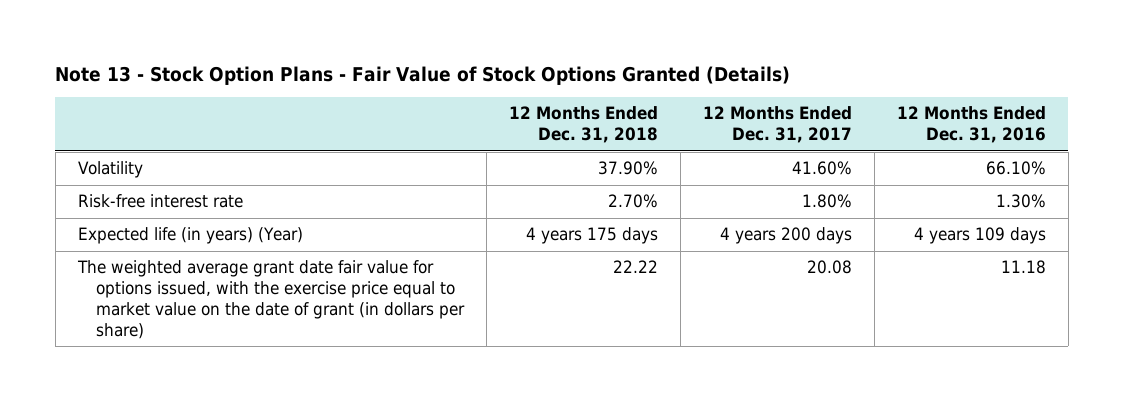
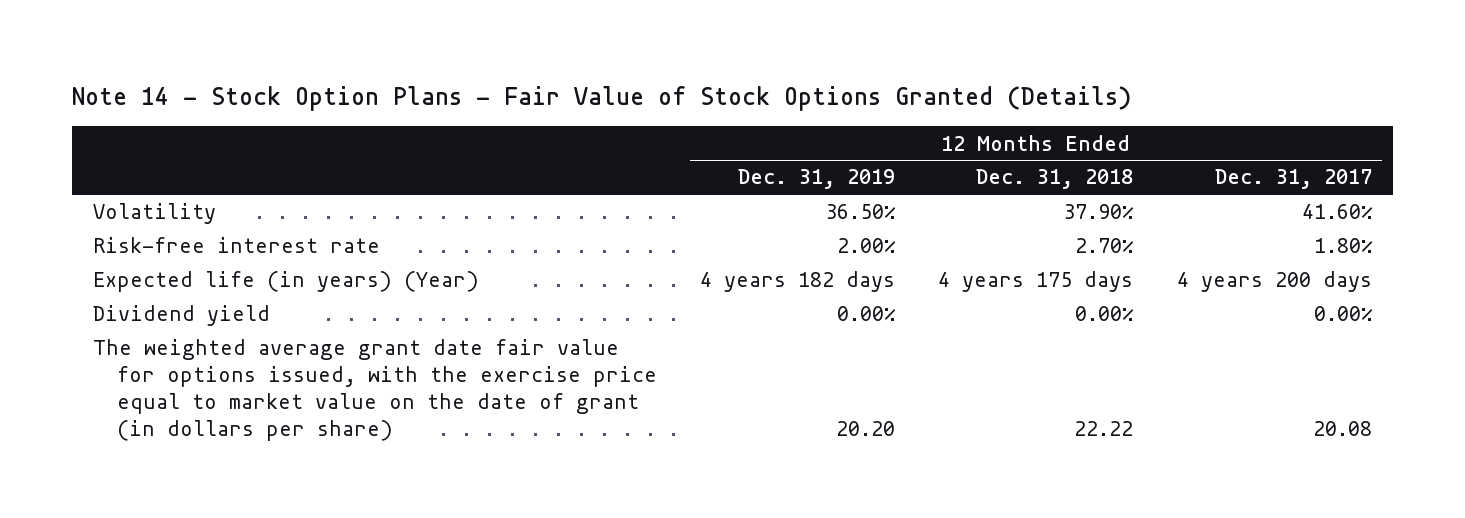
[55,65,791,85] Note 13 - Stock Option Plans - Fair Value of Stock Options Granted (Details) -> [71,85,1131,111] Note 14 - Stock Option Plans - Fair Value of Stock Options Granted (Details)
[896,106,1046,144] 12 Months Ended Dec. 31, 2016 -> none
none -> [738,169,896,190] Dec. 31, 2019
none -> [93,305,271,327] Dividend yield

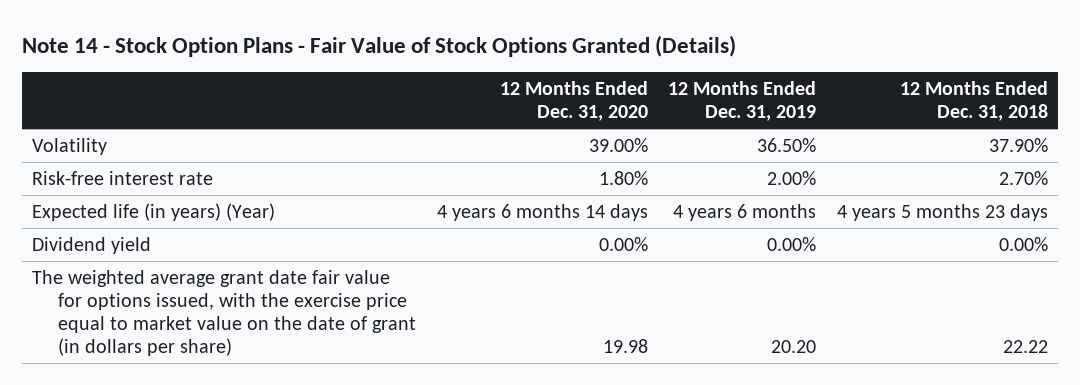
[1214,169,1372,190] Dec. 31, 2017 -> none
none -> [499,81,648,122] 12 Months Ended Dec. 31, 2020
[700,271,896,293] 4 years 182 days -> [673,203,817,221] 4 years 6 months
[938,271,1134,293] 4 years 175 days -> [837,203,1049,221] 4 years 5 months 23 days

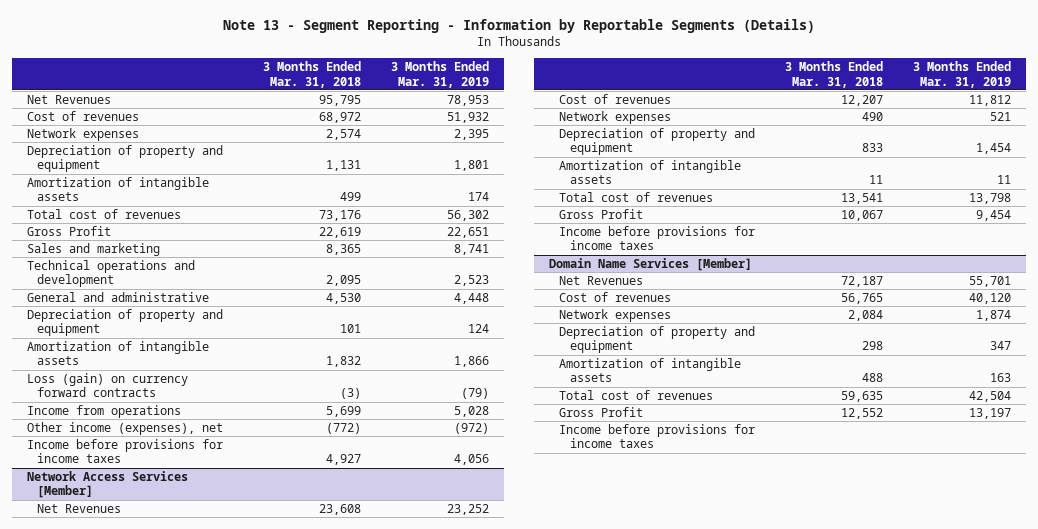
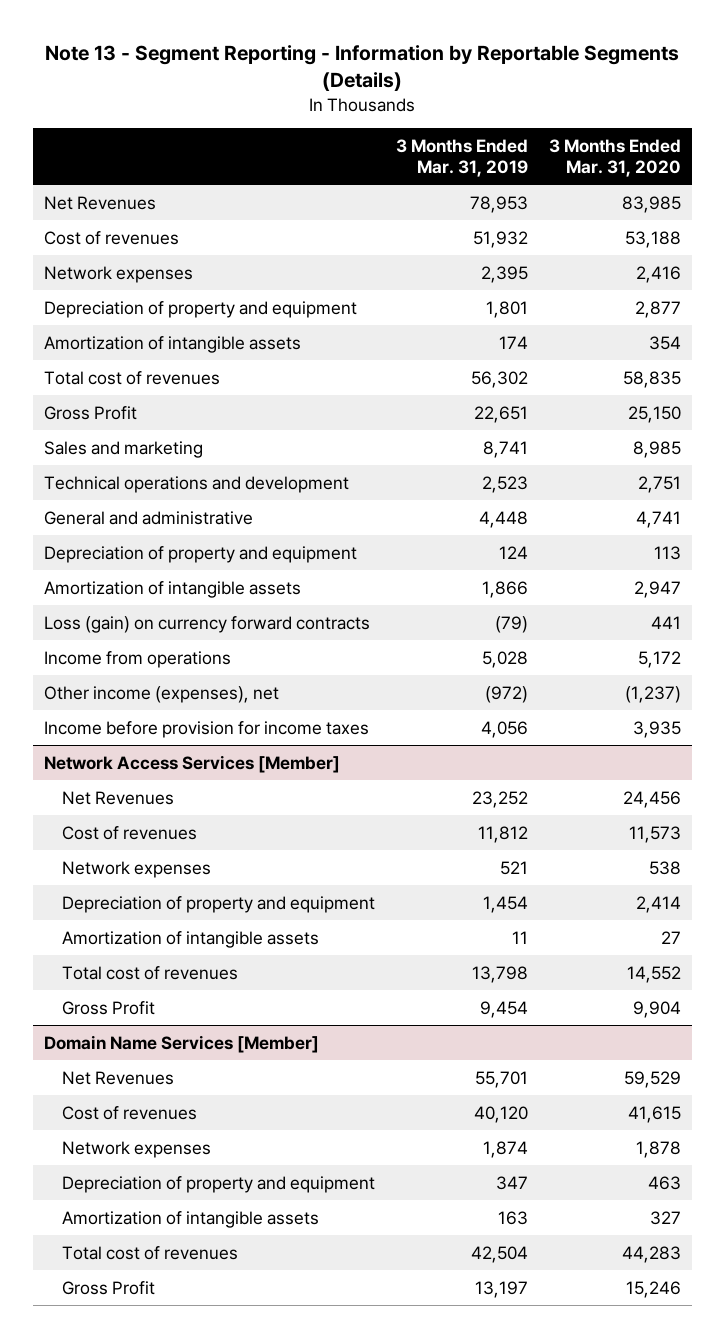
[263,61,362,88] 3 Months Ended Mar. 31, 2018 -> none
none -> [549,138,682,178] 3 Months Ended Mar. 31, 2020
[26,439,223,464] Income before provisions for income taxes -> [43,720,369,738] Income before provision for income taxes
[559,226,756,251] Income before provisions for income taxes -> none
[559,424,756,449] Income before provisions for income taxes -> none

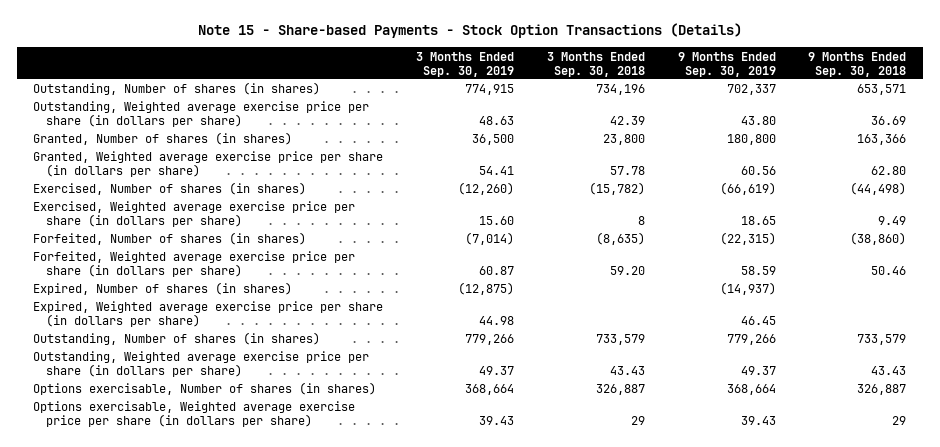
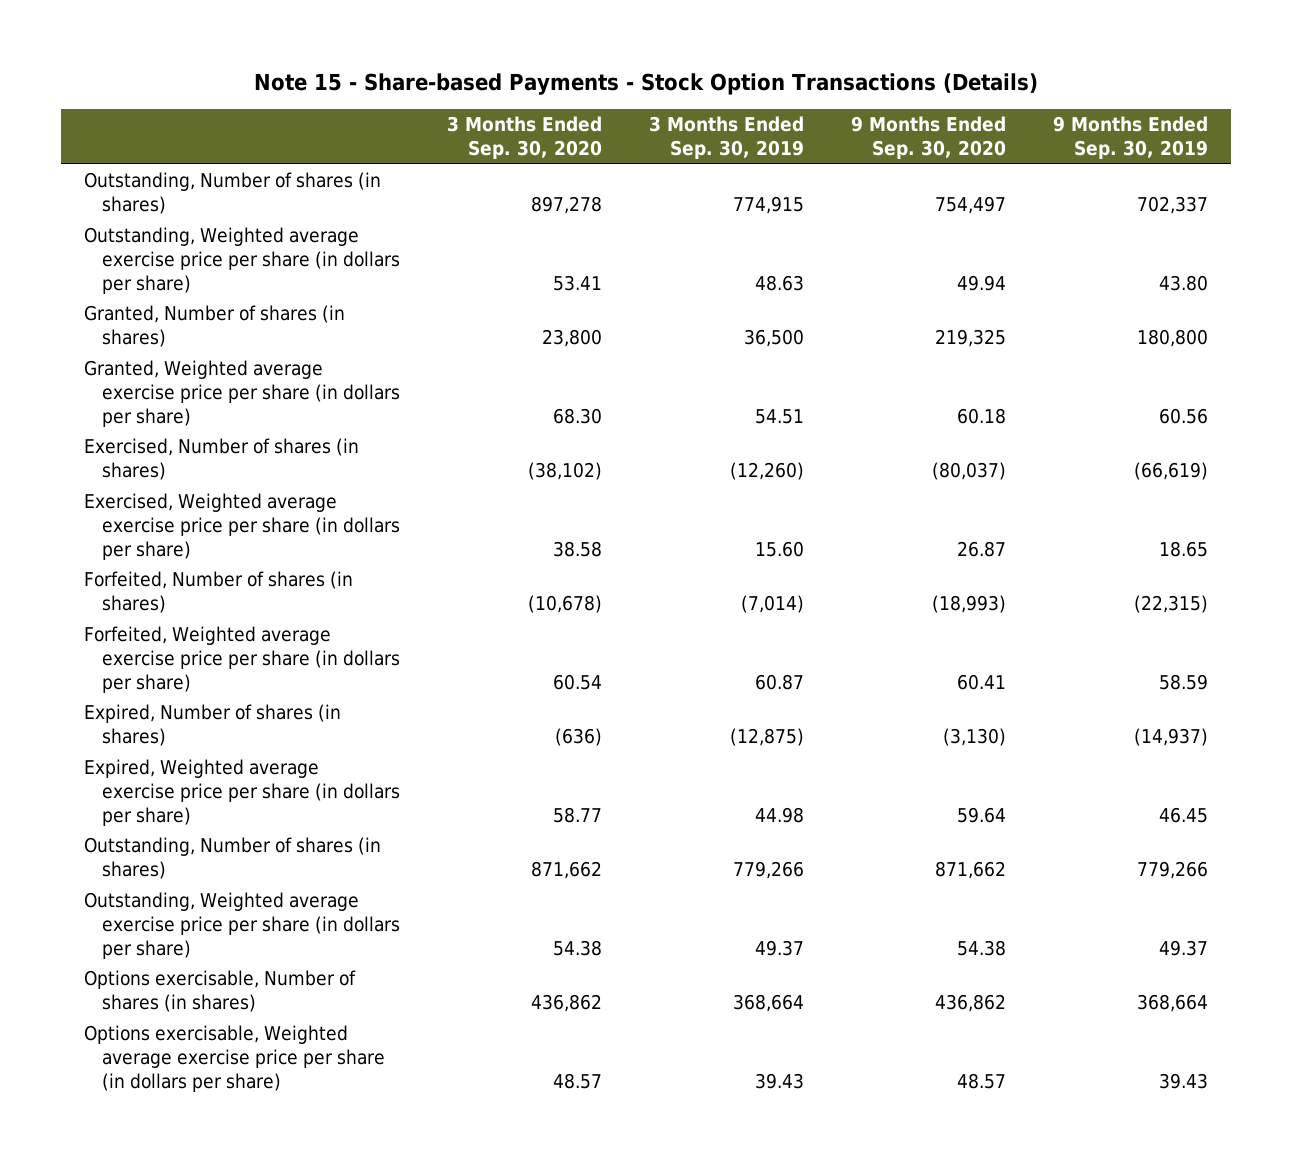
[546,51,645,77] 3 Months Ended Sep. 30, 2018 -> none
[808,51,907,77] 9 Months Ended Sep. 30, 2018 -> none
none -> [447,116,603,159] 3 Months Ended Sep. 30, 2020
none -> [850,116,1006,159] 9 Months Ended Sep. 30, 2020
[478,166,514,176] 54.41 -> [755,408,805,424] 54.51

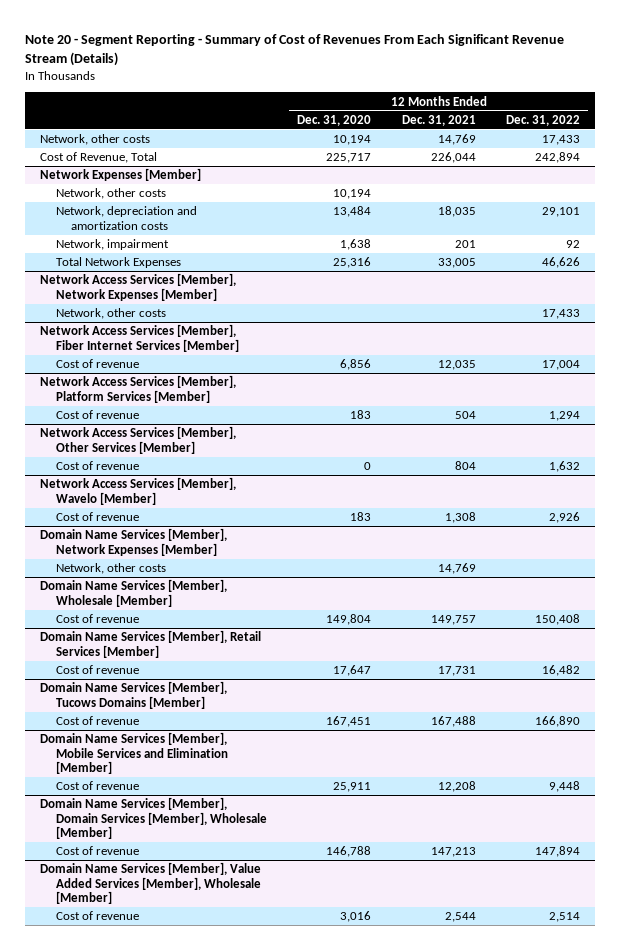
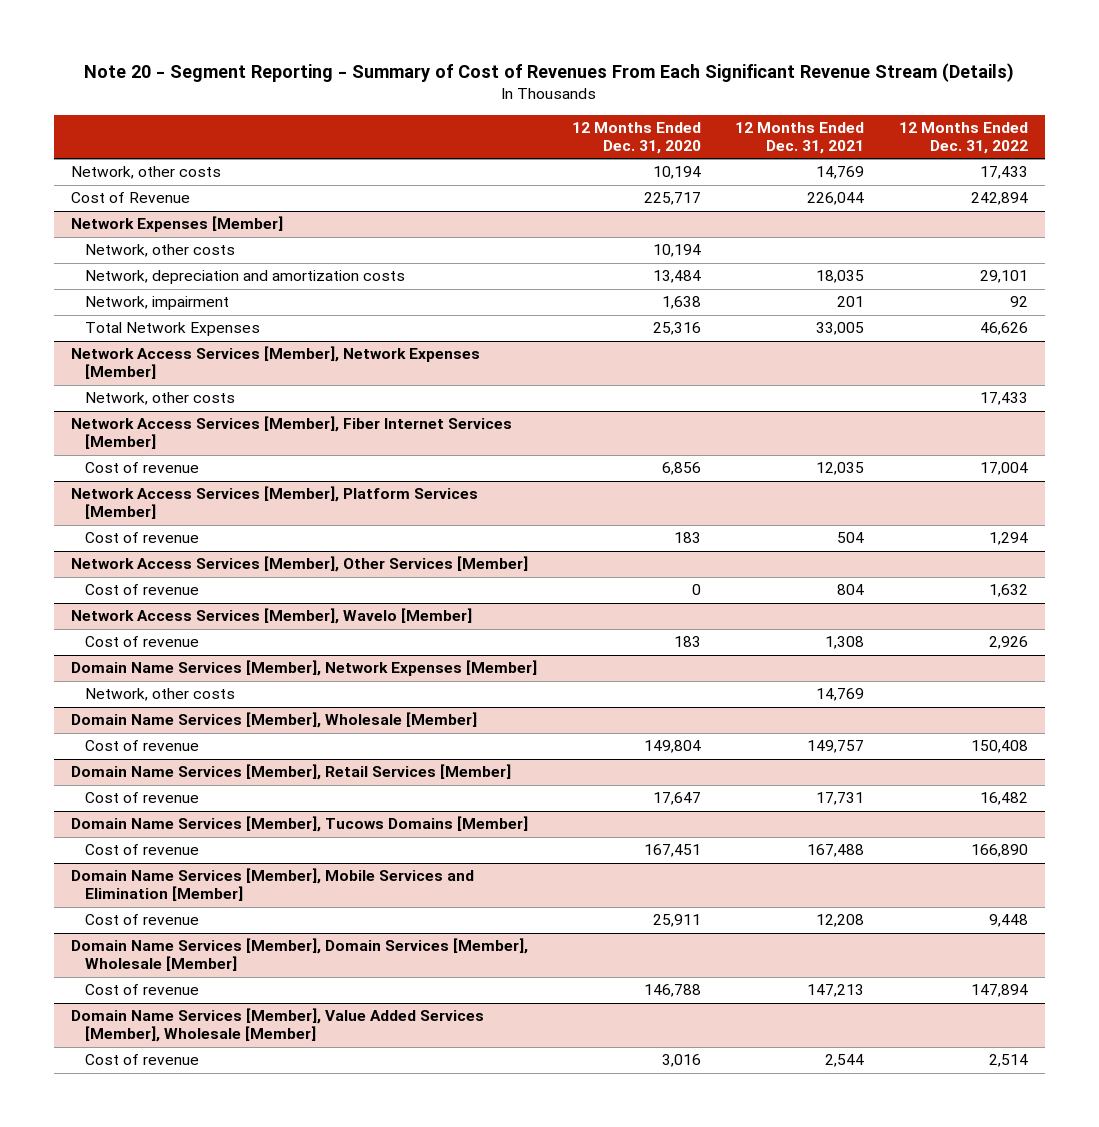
[40,152,158,164] Cost of Revenue, Total -> [71,192,191,204] Cost of Revenue

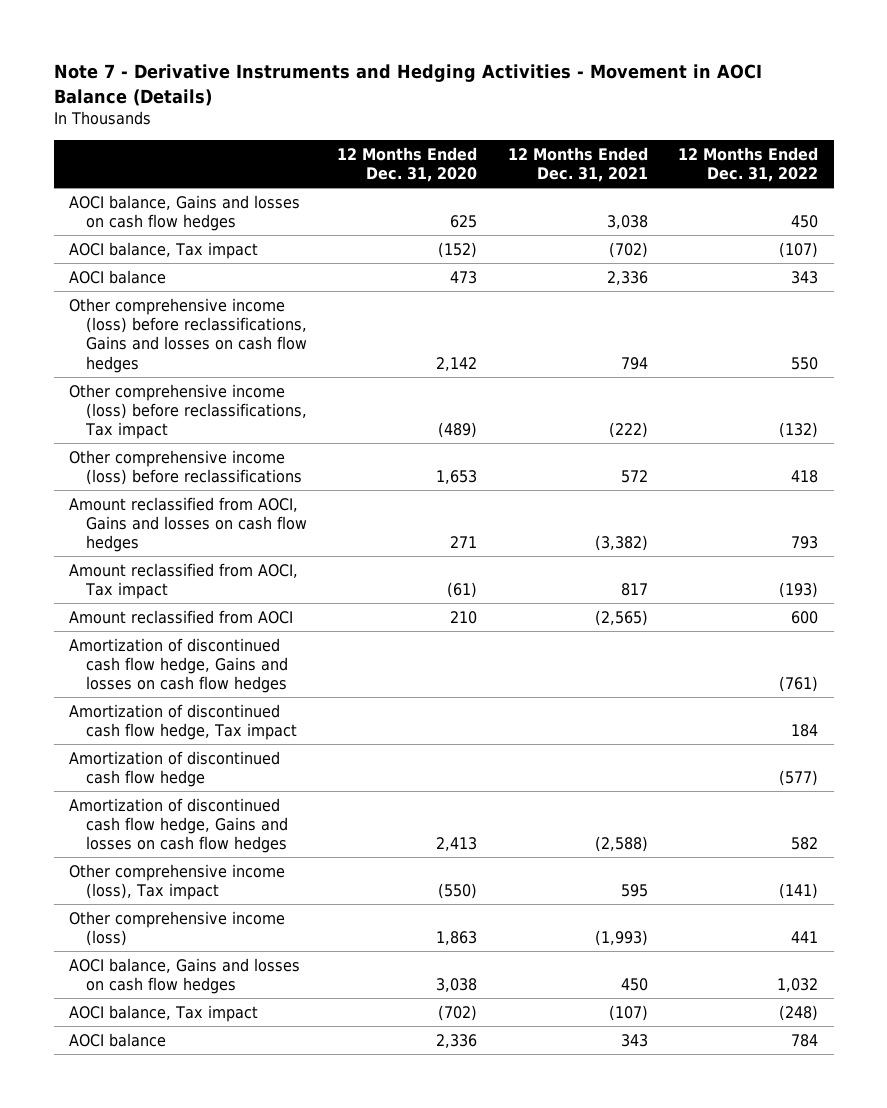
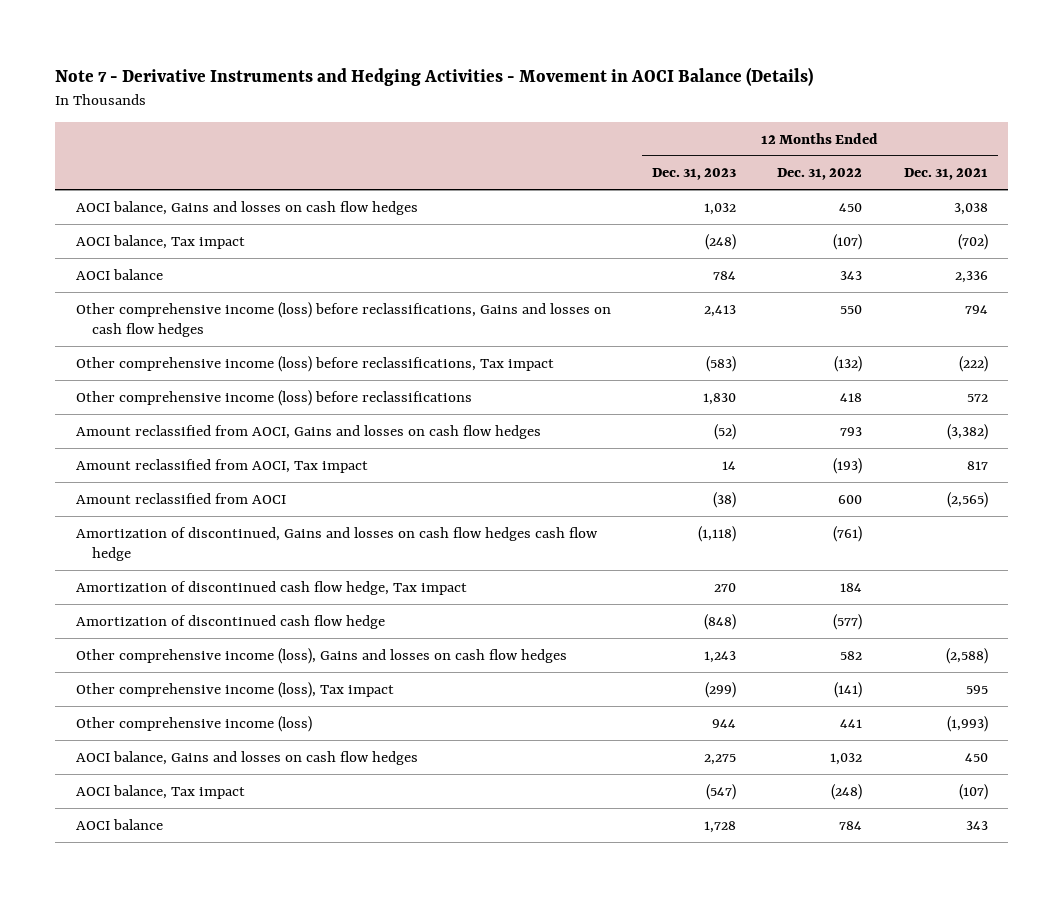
[337,146,478,183] 12 Months Ended Dec. 31, 2020 -> none
none -> [652,168,737,181] Dec. 31, 2023
[68,637,289,694] Amortization of discontinued cash flow hedge, Gains and losses on cash flow hedges -> [75,526,598,562] Amortization of discontinued, Gains and losses on cash flow hedges cash flow hedge
[68,797,289,854] Amortization of discontinued cash flow hedge, Gains and losses on cash flow hedges -> [75,647,567,664] Other comprehensive income (loss), Gains and losses on cash flow hedges

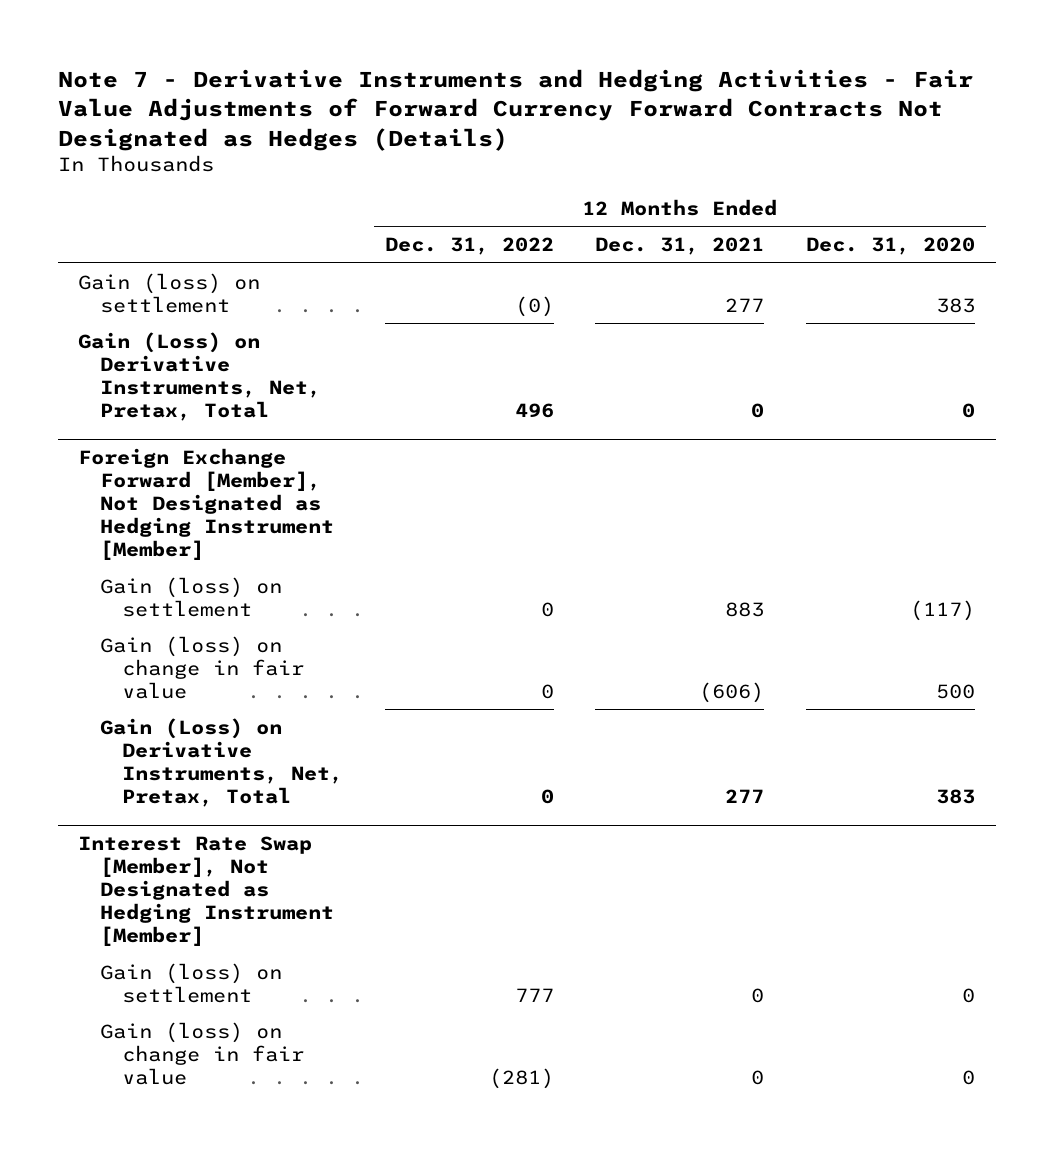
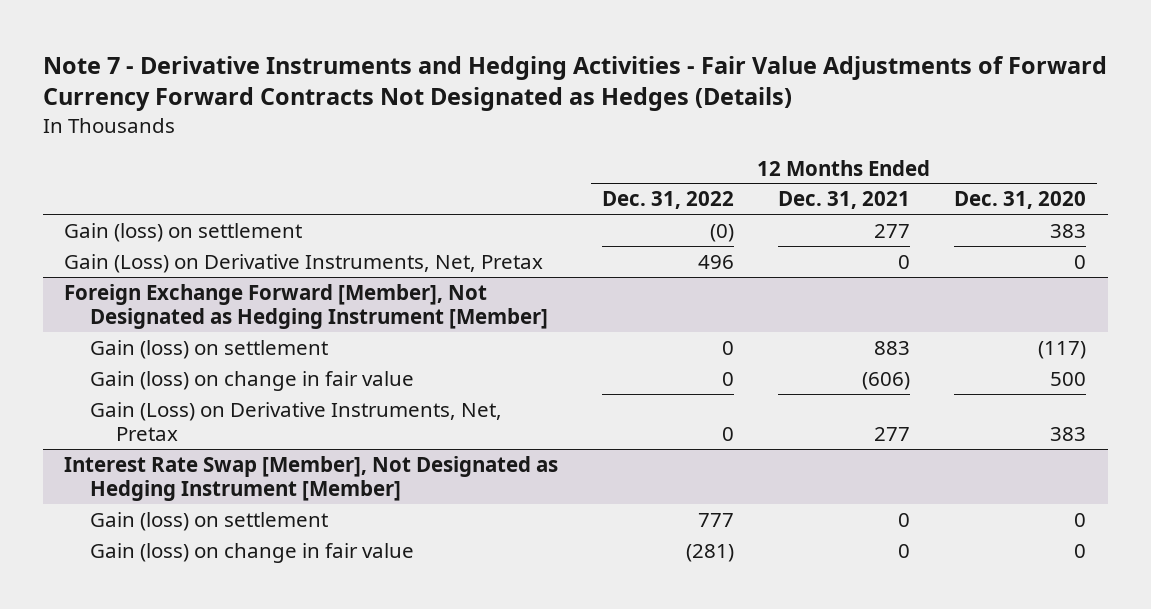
[78,331,322,421] Gain (Loss) on Derivative Instruments, Net, Pretax, Total -> [64,253,544,273] Gain (Loss) on Derivative Instruments, Net, Pretax
[100,717,343,807] Gain (Loss) on Derivative Instruments, Net, Pretax, Total -> [90,401,503,442] Gain (Loss) on Derivative Instruments, Net, Pretax

